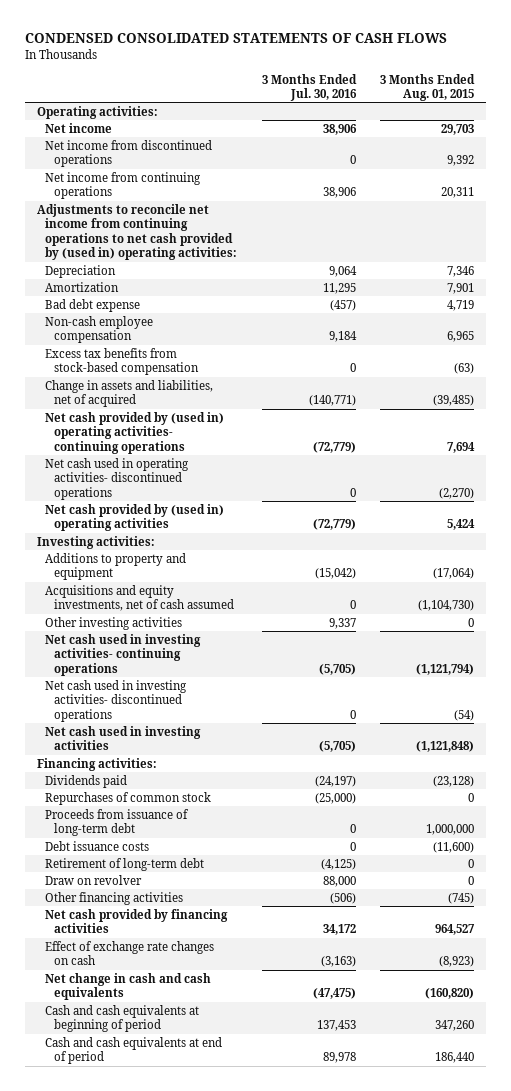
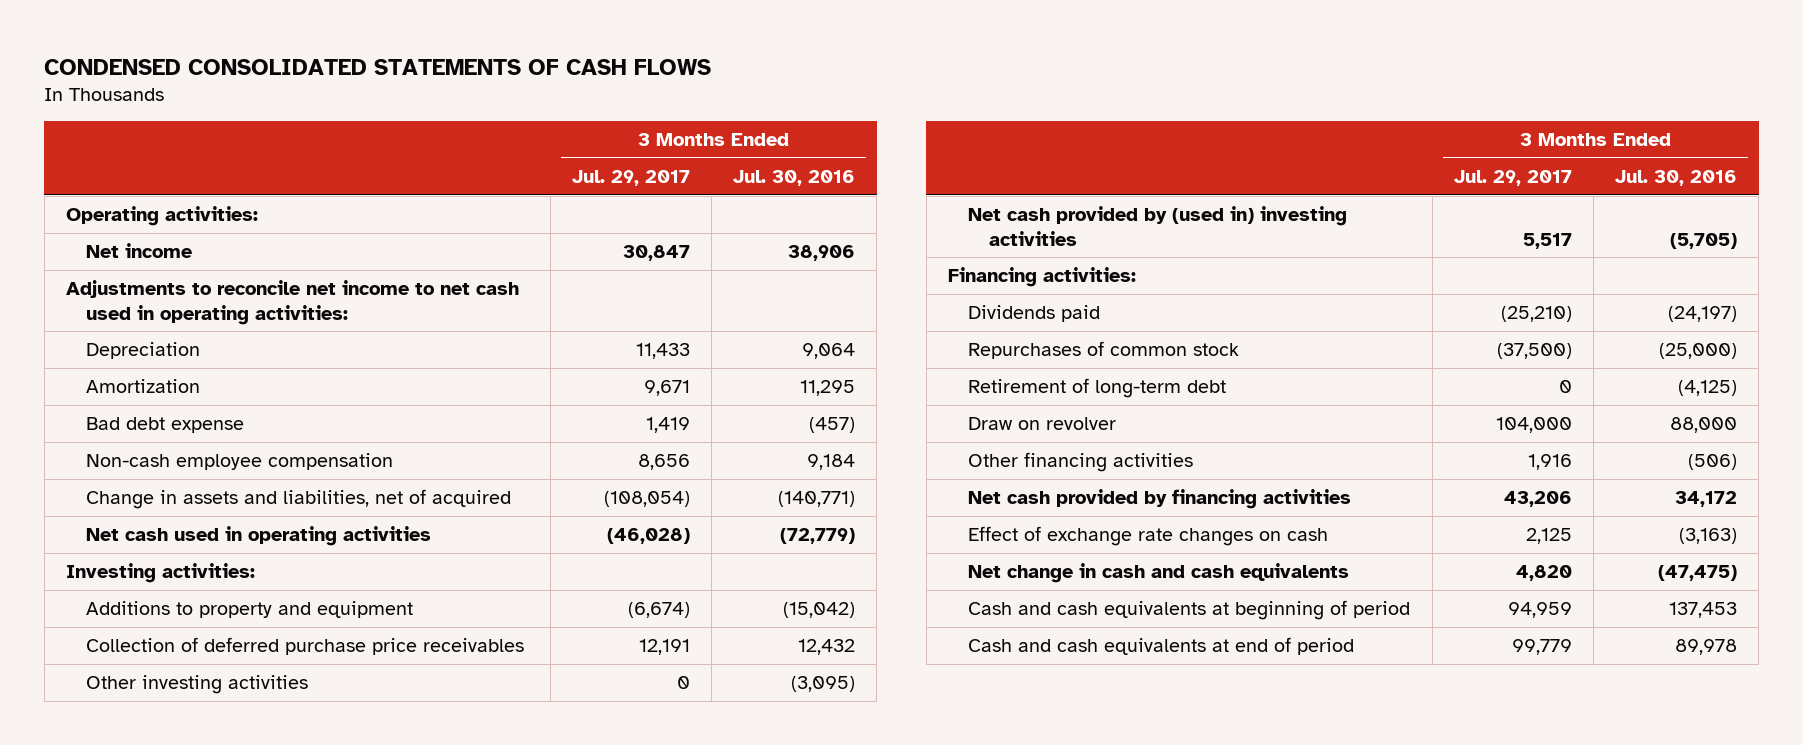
[379,73,475,101] 3 Months Ended Aug. 01, 2015 -> none
none -> [571,169,690,186] Jul. 29, 2017
[45,139,213,168] Net income from discontinued operations -> none
[45,171,202,200] Net income from continuing operations -> none
[37,203,238,261] Adjustments to reconcile net income from continuing operations to net cash provided by (used in) operating activities: -> [65,280,519,325] Adjustments to reconcile net income to net cash used in operating activities:
[45,347,199,376] Excess tax benefits from stock-based compensation -> none
[45,411,225,454] Net cash provided by (used in) operating activities- continuing operations -> none
[45,457,190,500] Net cash used in operating activities- discontinued operations -> none
[45,503,225,532] Net cash provided by (used in) operating activities -> [86,526,432,547] Net cash used in operating activities
[45,584,234,612] Acquisitions and equity investments, net of cash assumed -> none
[45,633,202,676] Net cash used in investing activities- continuing operations -> none
[45,679,188,722] Net cash used in investing activities- discontinued operations -> none
none -> [86,637,525,656] Collection of deferred purchase price receivables
[328,617,356,629] 9,337 -> [791,676,856,693] (3,095)
[45,725,202,751] Net cash used in investing activities -> [968,206,1348,246] Net cash provided by (used in) investing activities
[45,808,190,837] Proceeds from issuance of long-term debt -> none
[45,840,150,851] Debt issuance costs -> none

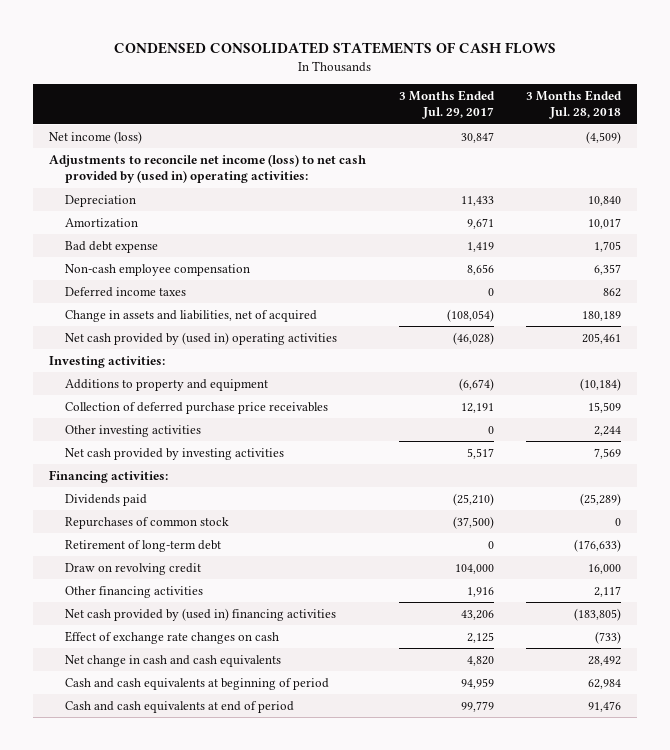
[733,169,856,186] Jul. 30, 2016 -> none
none -> [525,89,622,120] 3 Months Ended Jul. 28, 2018
[65,206,258,227] Operating activities: -> none
[86,243,193,259] Net income -> [49,130,143,144] Net income (loss)
[65,280,519,325] Adjustments to reconcile net income to net cash used in operating activities: -> [49,153,367,184] Adjustments to reconcile net income (loss) to net cash provided by (used in) operating activities:
none -> [64,286,186,297] Deferred income taxes
[86,526,432,547] Net cash used in operating activities -> [64,331,337,345] Net cash provided by (used in) operating activities
[968,206,1348,246] Net cash provided by (used in) investing activities -> [64,447,284,460] Net cash provided by investing activities
[968,417,1117,431] Draw on revolver -> [64,562,201,575] Draw on revolving credit
[968,489,1352,510] Net cash provided by financing activities -> [64,607,336,621] Net cash provided by (used in) financing activities

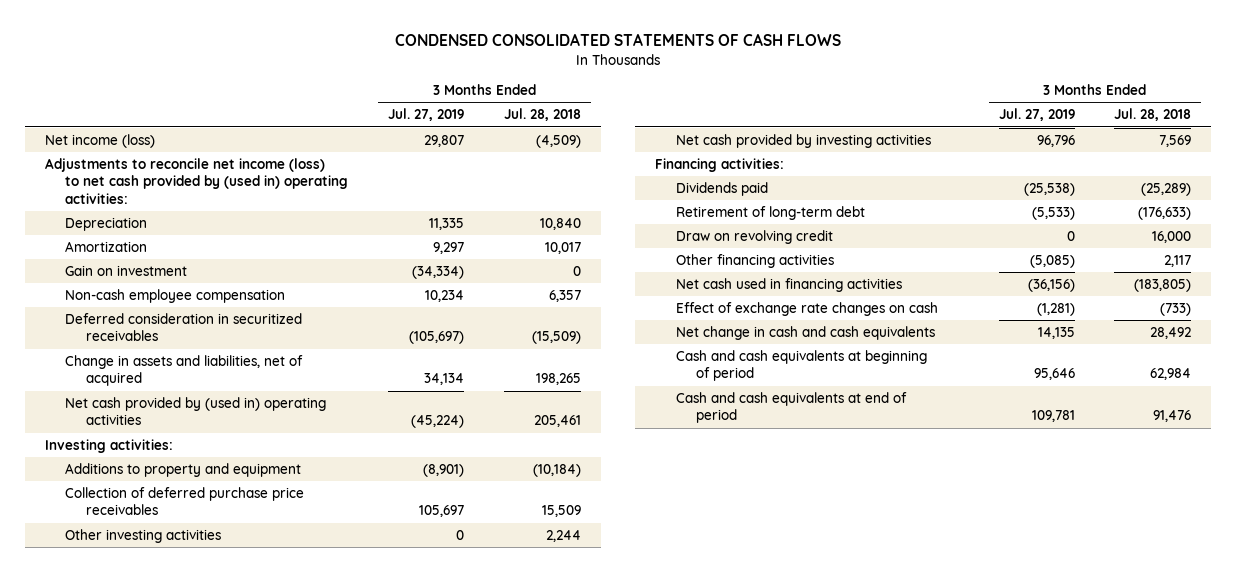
[398,89,495,120] 3 Months Ended Jul. 29, 2017 -> none
none -> [388,108,465,122] Jul. 27, 2019
[64,240,158,253] Bad debt expense -> none
none -> [65,264,188,276] Gain on investment
[64,286,186,297] Deferred income taxes -> none
none -> [65,312,303,342] Deferred consideration in securitized receivables
[581,310,621,321] 180,189 -> [536,373,582,386] 198,265
[64,516,229,529] Repurchases of common stock -> none
[64,607,336,621] Net cash provided by (used in) financing activities -> [675,277,902,292] Net cash used in financing activities

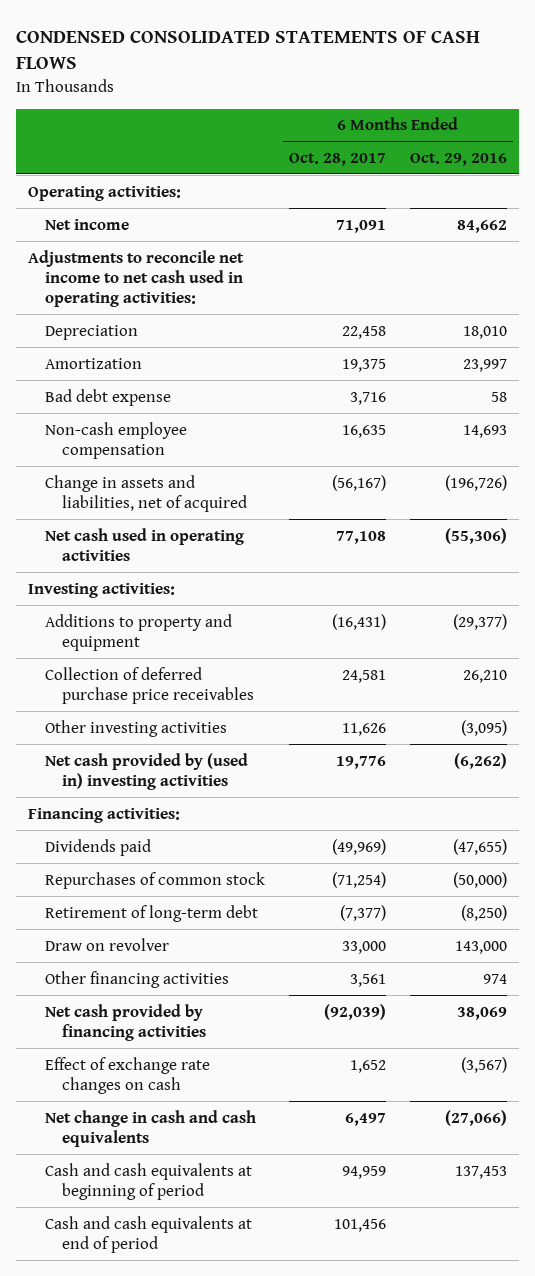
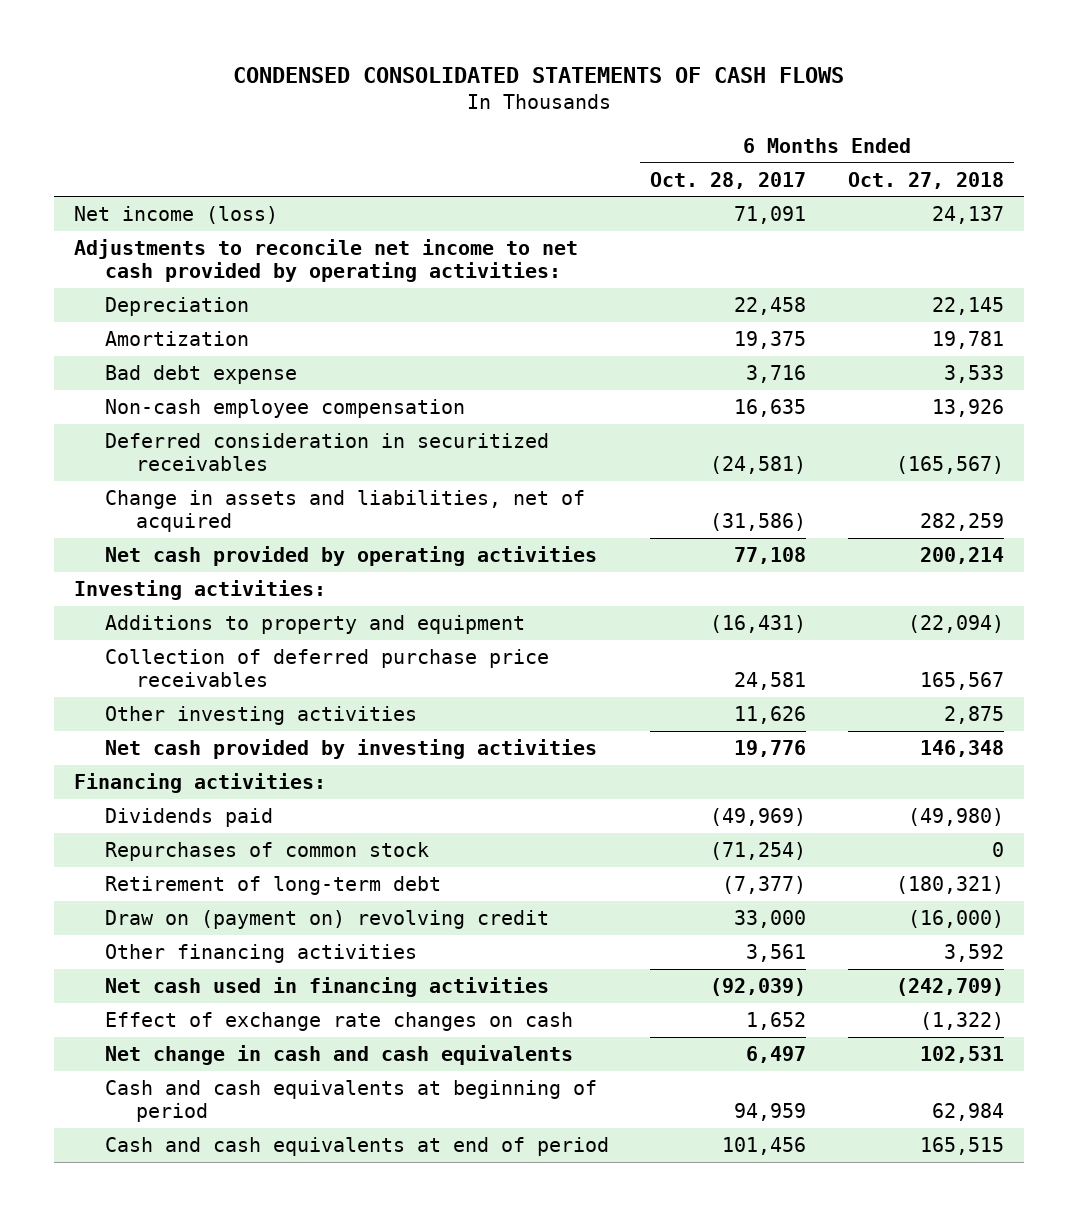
[409,152,507,166] Oct. 29, 2016 -> none
none -> [847,171,1004,189] Oct. 27, 2018
[28,185,182,201] Operating activities: -> none
[44,218,129,230] Net income -> [74,205,279,224] Net income (loss)
[28,249,245,308] Adjustments to reconcile net income to net cash used in operating activities: -> [74,238,579,283] Adjustments to reconcile net income to net cash provided by operating activities:
none -> [104,432,549,472] Deferred consideration in securitized receivables
[331,474,386,491] (56,167) -> [710,513,807,532] (31,586)
[44,527,244,561] Net cash used in operating activities -> [104,545,597,566] Net cash provided by operating activities
[44,752,248,790] Net cash provided by (used in) investing activities -> [104,738,597,759] Net cash provided by investing activities
[44,937,169,951] Draw on revolver -> none
none -> [104,909,549,929] Draw on (payment on) revolving credit
[44,1003,206,1041] Net cash provided by financing activities -> [104,976,549,997] Net cash used in financing activities

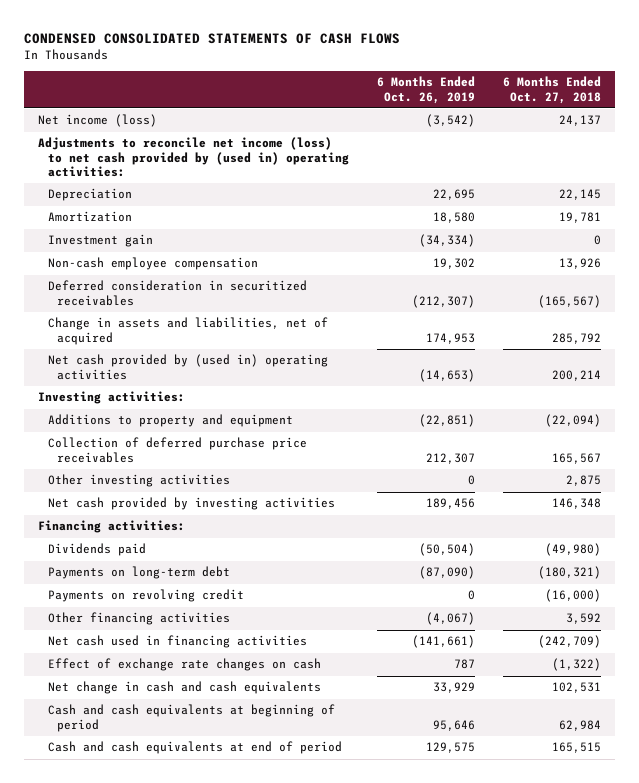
[650,171,807,189] Oct. 28, 2017 -> none
none -> [376,76,475,104] 6 Months Ended Oct. 26, 2019
[74,238,579,283] Adjustments to reconcile net income to net cash provided by operating activities: -> [38,137,349,178] Adjustments to reconcile net income (loss) to net cash provided by (used in) operating activities:
[104,364,297,384] Bad debt expense -> none
none -> [47,234,153,248] Investment gain
[919,513,1004,532] 282,259 -> [551,332,601,344] 285,792
[104,545,597,566] Net cash provided by operating activities -> [47,354,328,380] Net cash provided by (used in) operating activities
[104,841,429,861] Repurchases of common stock -> none
[104,875,441,895] Retirement of long-term debt -> [47,566,230,580] Payments on long-term debt
[104,909,549,929] Draw on (payment on) revolving credit -> [47,589,244,603] Payments on revolving credit

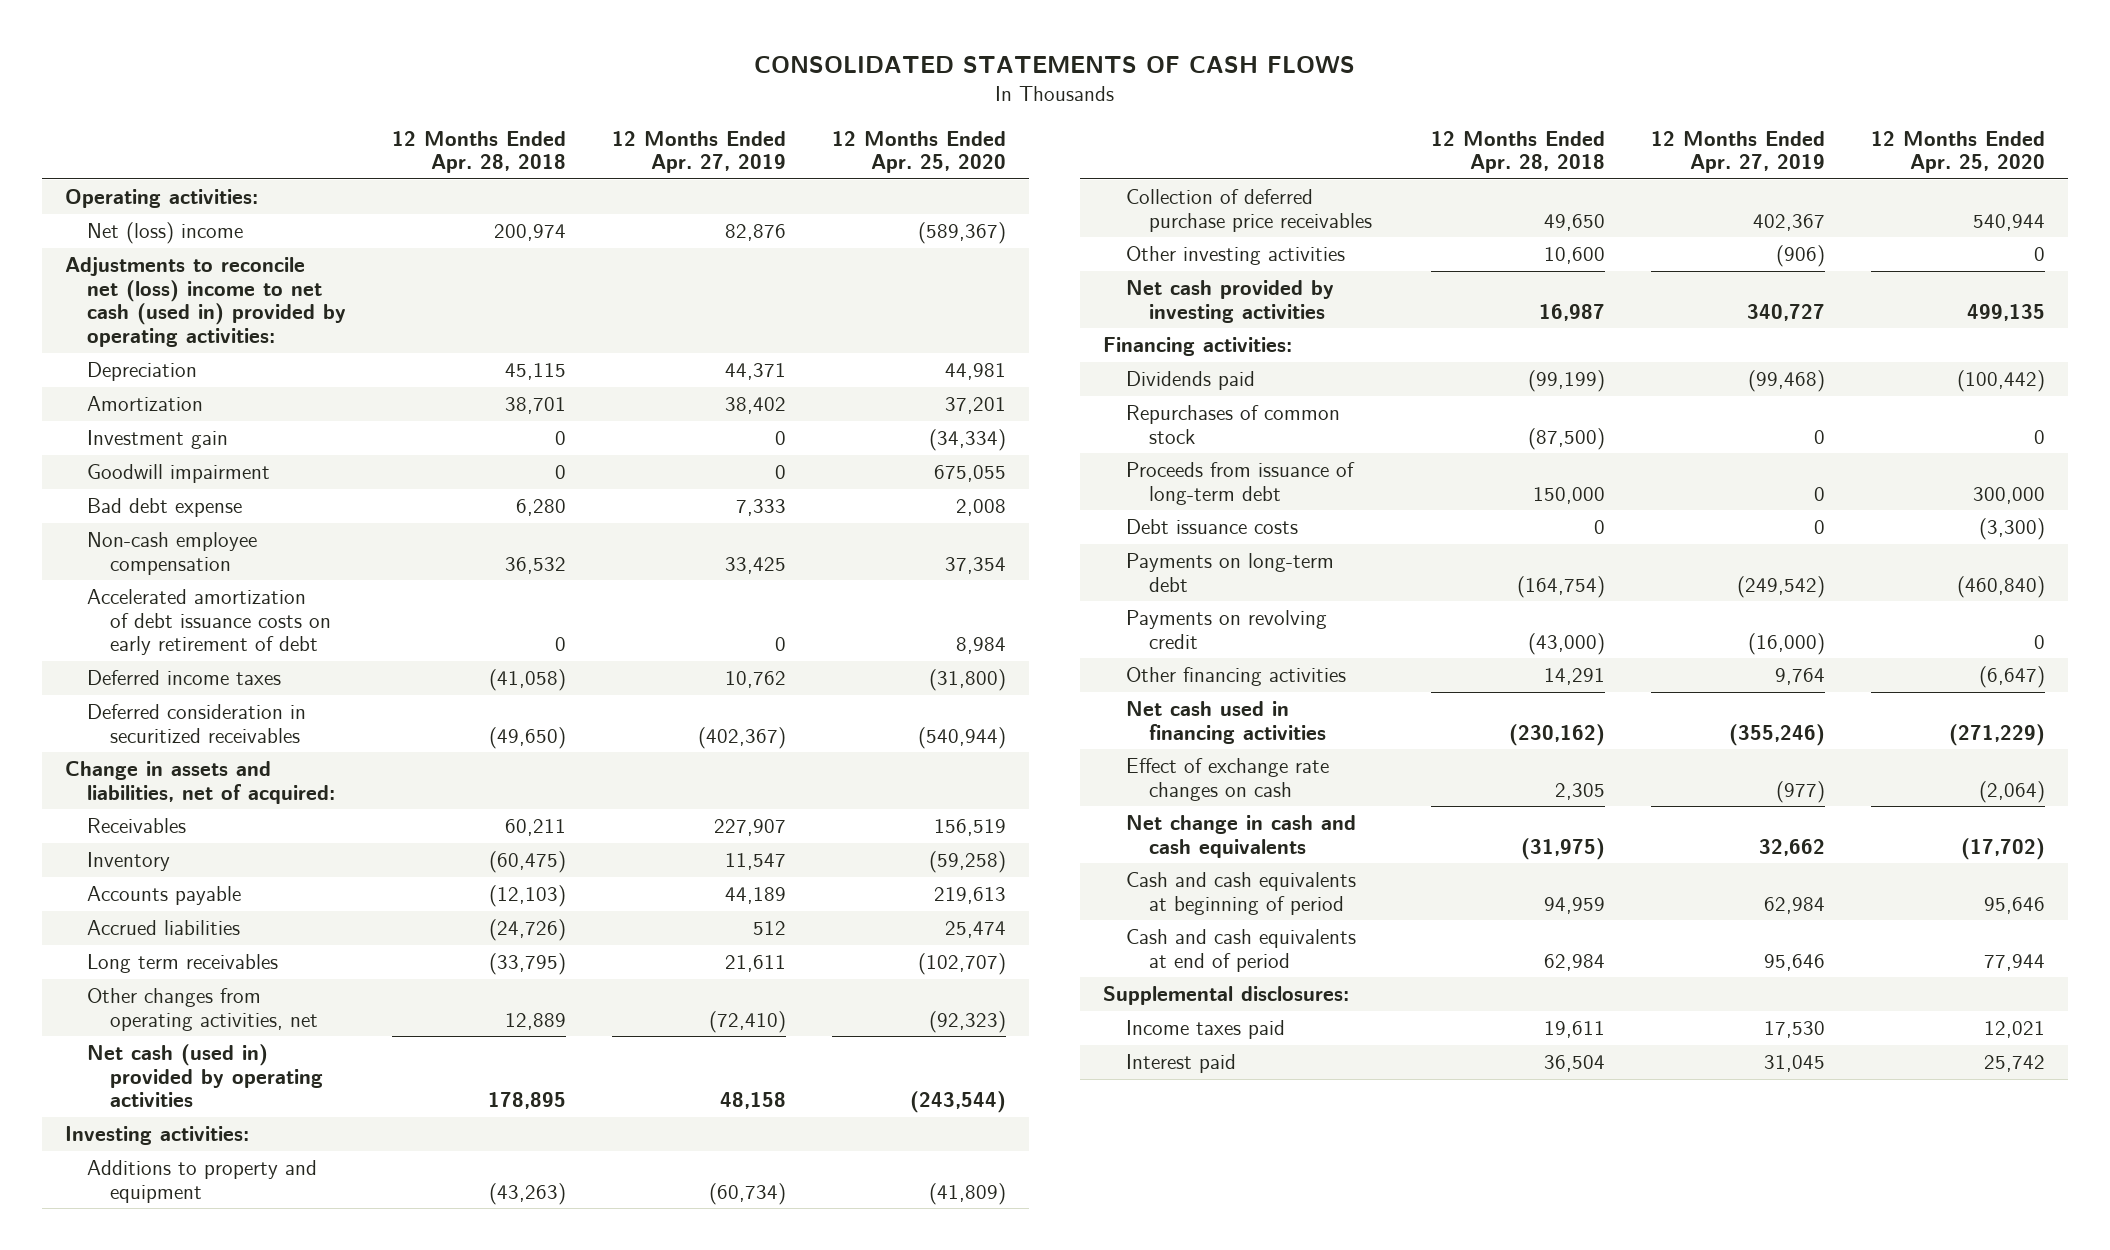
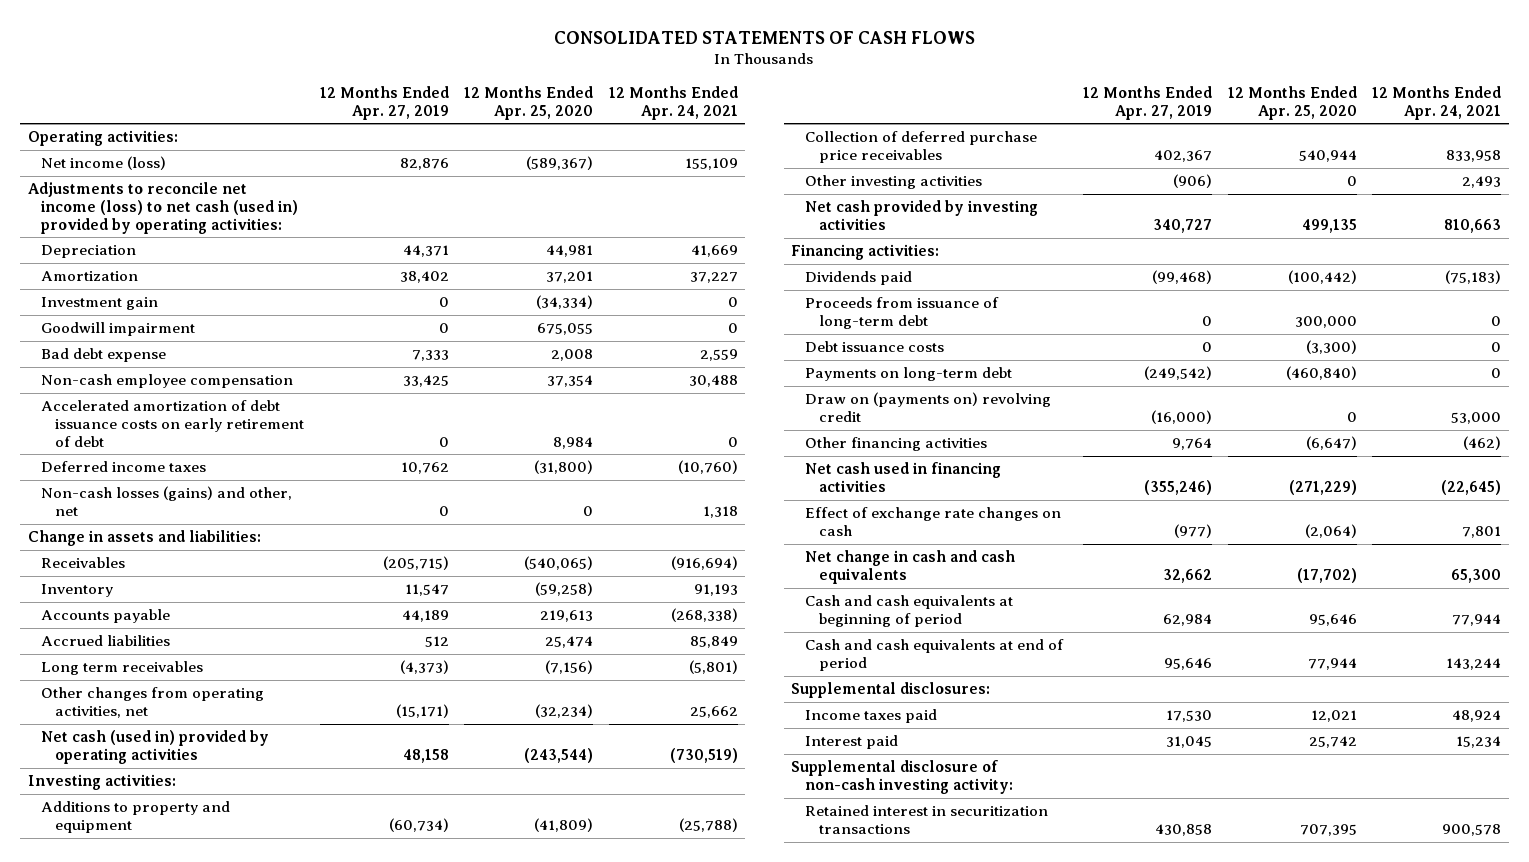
[392,130,567,174] 12 Months Ended Apr. 28, 2018 -> none
none -> [608,85,738,120] 12 Months Ended Apr. 24, 2021
[87,221,244,244] Net (loss) income -> [41,156,167,171] Net income (loss)
[64,256,347,348] Adjustments to reconcile net (loss) income to net cash (used in) provided by operating activities: -> [27,182,299,234] Adjustments to reconcile net income (loss) to net cash (used in) provided by operating activities:
[87,703,307,743] Deferred consideration in securitized receivables -> none
none -> [41,486,293,516] Non-cash losses (gains) and other, net
[64,760,336,804] Change in assets and liabilities, net of acquired: -> [27,530,261,547] Change in assets and liabilities:
[714,818,787,836] 227,907 -> [382,556,449,571] (205,715)
[934,818,1007,836] 156,519 -> [524,556,594,571] (540,065)
[725,954,787,972] 21,611 -> [399,660,449,675] (4,373)
[918,952,1007,975] (102,707) -> [545,660,594,675] (7,156)
[709,1010,787,1033] (72,410) -> [395,703,449,718] (15,171)
[929,1010,1007,1033] (92,323) -> [535,703,594,718] (32,234)
[1126,404,1341,444] Repurchases of common stock -> none
[1126,609,1328,649] Payments on revolving credit -> [804,392,1051,422] Draw on (payments on) revolving credit
none -> [791,760,1013,794] Supplemental disclosure of non-cash investing activity:
none -> [804,805,1048,834] Retained interest in securitization transactions

